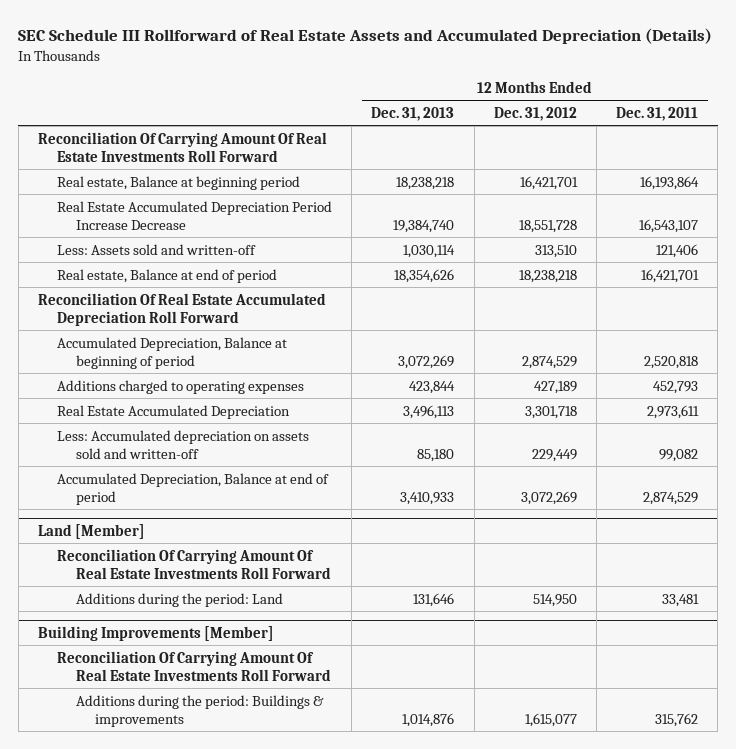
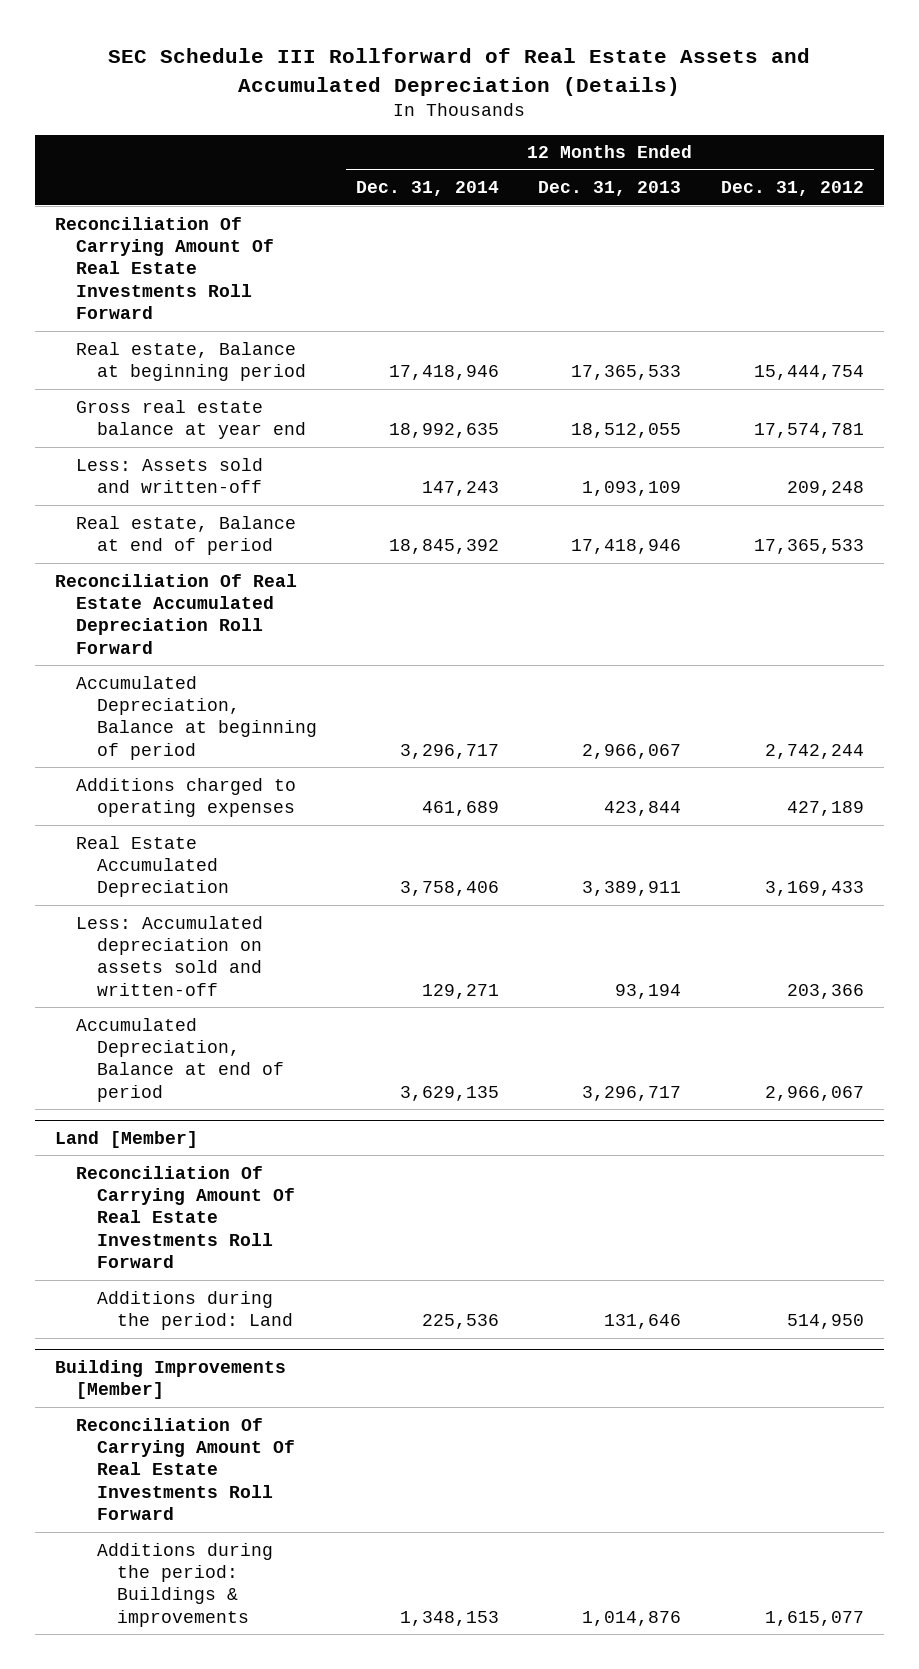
[616,106,699,121] Dec. 31, 2011 -> none
none -> [356,181,500,197] Dec. 31, 2014
[56,200,332,230] Real Estate Accumulated Depreciation Period Increase Decrease -> none
[396,176,455,190] 18,238,218 -> [571,364,682,380] 17,365,533
[519,175,578,190] 16,421,701 -> [753,364,864,380] 15,444,754
none -> [75,399,306,439] Gross real estate balance at year end
[403,244,456,258] 1,030,114 -> [582,480,682,496] 1,093,109
[534,244,577,258] 313,510 -> [786,480,864,496] 209,248
[394,268,455,283] 18,354,626 -> [571,538,682,554] 17,418,946
[518,269,577,283] 18,238,218 -> [753,538,864,554] 17,365,533
[398,354,455,369] 3,072,269 -> [582,743,682,759] 2,966,067
[521,355,577,369] 2,874,529 -> [764,743,864,759] 2,742,244
[403,404,455,419] 3,496,113 -> [582,881,682,897] 3,389,911
[524,405,577,419] 3,301,718 -> [764,881,864,897] 3,169,433
[417,448,455,462] 85,180 -> [615,983,682,999] 93,194
[531,448,577,462] 229,449 -> [786,983,864,999] 203,366
[400,491,455,505] 3,410,933 -> [582,1085,682,1101] 3,296,717
[520,490,577,505] 3,072,269 -> [764,1085,864,1101] 2,966,067

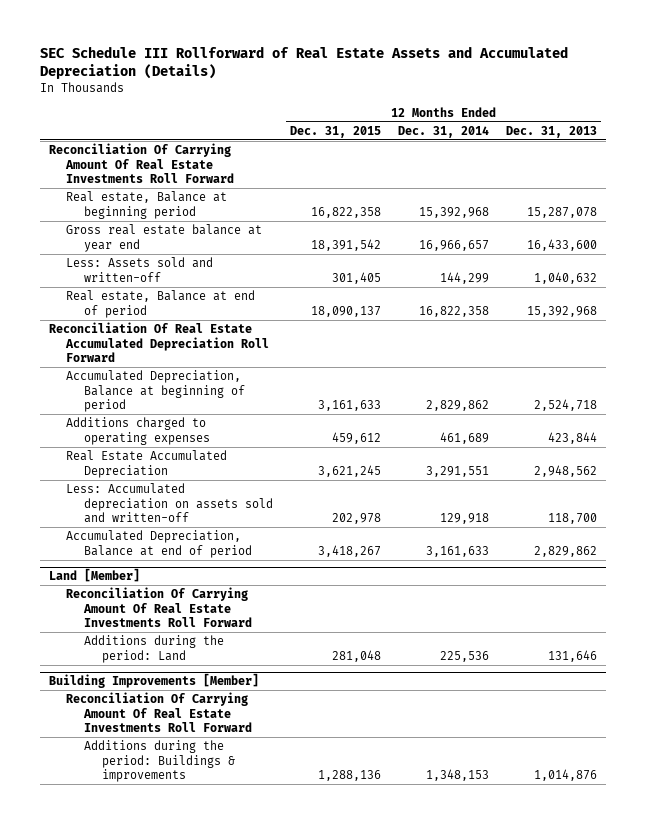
[720,181,864,197] Dec. 31, 2012 -> none
none -> [290,125,382,138] Dec. 31, 2015
[389,364,500,380] 17,418,946 -> [419,206,490,218] 15,392,968
[571,364,682,380] 17,365,533 -> [527,206,598,218] 15,287,078
[389,422,500,438] 18,992,635 -> [419,239,490,251] 16,966,657
[571,422,682,438] 18,512,055 -> [527,238,598,251] 16,433,600
[422,480,500,496] 147,243 -> [440,271,490,284] 144,299
[582,480,682,496] 1,093,109 -> [534,271,598,284] 1,040,632
[389,538,500,554] 18,845,392 -> [419,305,490,317] 16,822,358
[571,538,682,554] 17,418,946 -> [527,305,598,317] 15,392,968
[400,743,500,759] 3,296,717 -> [426,400,490,412] 2,829,862
[582,743,682,759] 2,966,067 -> [534,399,598,412] 2,524,718
[400,881,500,897] 3,758,406 -> [426,465,490,477] 3,291,551
[582,881,682,897] 3,389,911 -> [534,464,598,477] 2,948,562
[422,983,500,999] 129,271 -> [440,513,490,525] 129,918
[615,983,682,999] 93,194 -> [548,513,598,525] 118,700
[400,1085,500,1101] 3,629,135 -> [426,545,490,557] 3,161,633
[582,1085,682,1101] 3,296,717 -> [534,545,598,557] 2,829,862

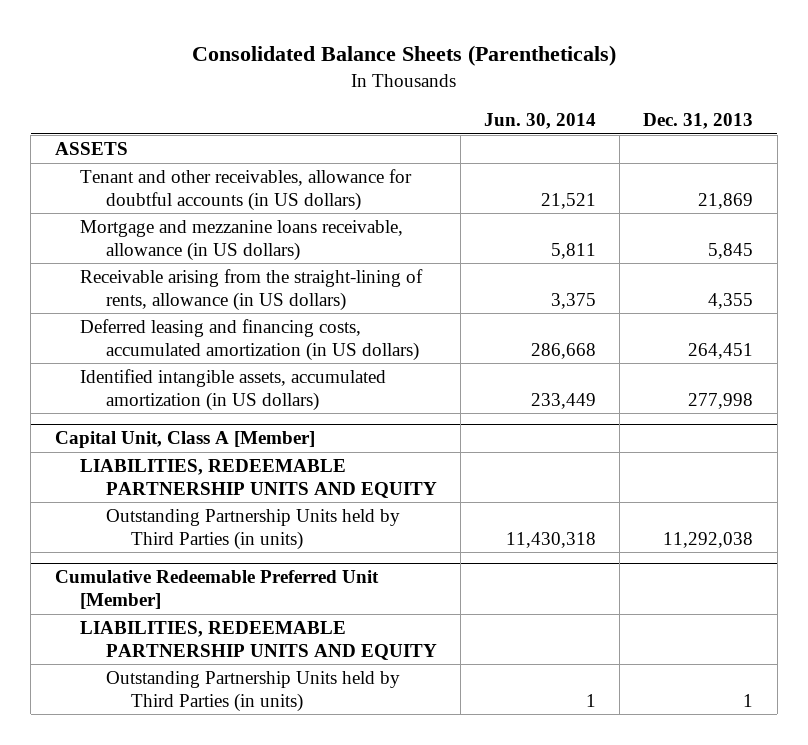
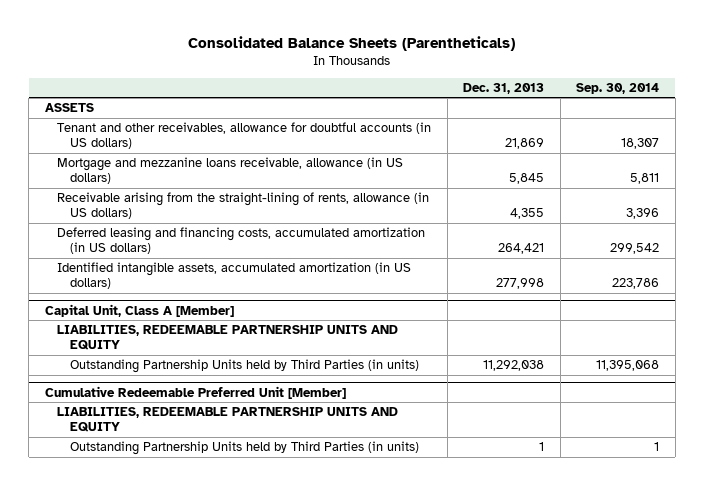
[484,113,597,130] Jun. 30, 2014 -> none
none -> [576,82,660,94] Sep. 30, 2014
[688,342,754,359] 264,451 -> [498,243,545,255] 264,421

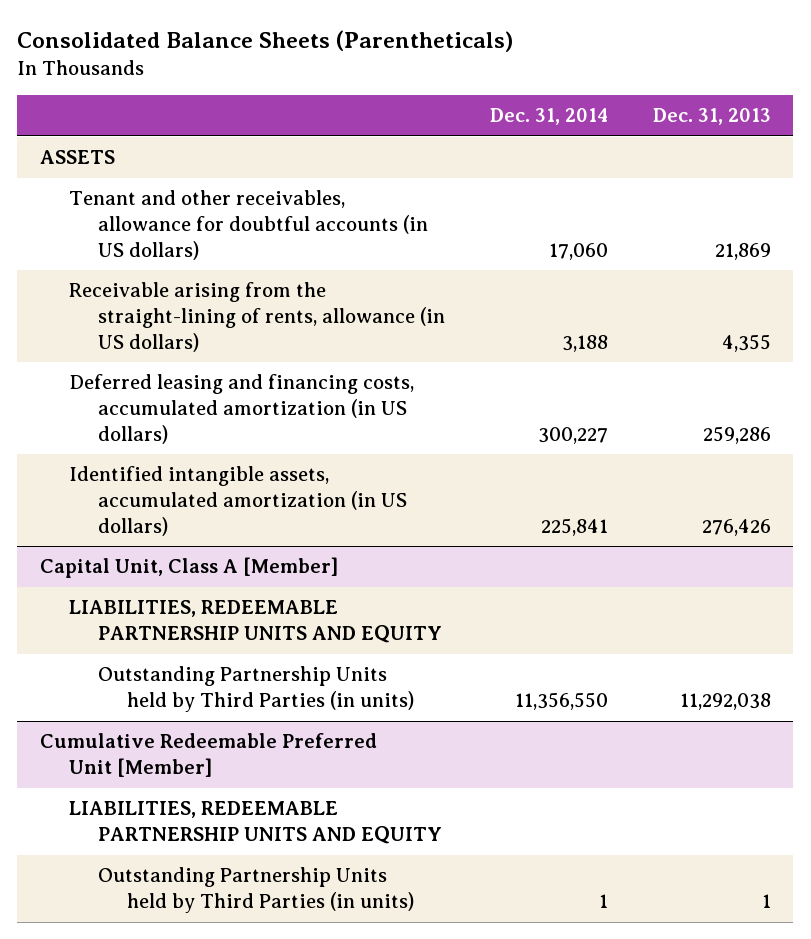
[576,82,660,94] Sep. 30, 2014 -> none
none -> [489,107,608,125] Dec. 31, 2014
[57,157,404,185] Mortgage and mezzanine loans receivable, allowance (in US dollars) -> none
[498,243,545,255] 264,421 -> [702,425,771,444] 259,286
[496,278,545,290] 277,998 -> [701,518,771,536] 276,426

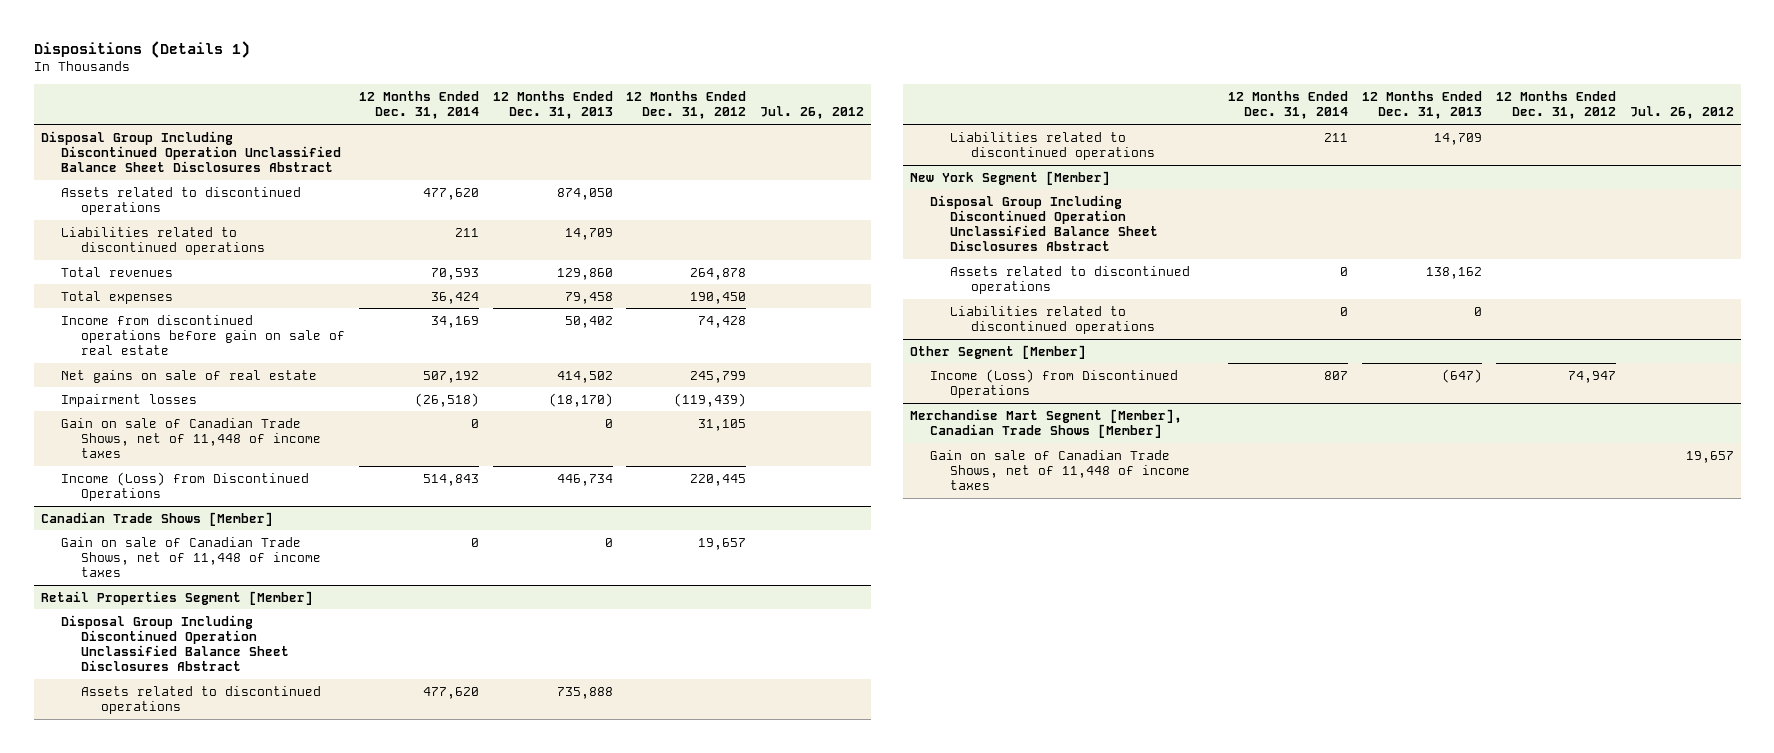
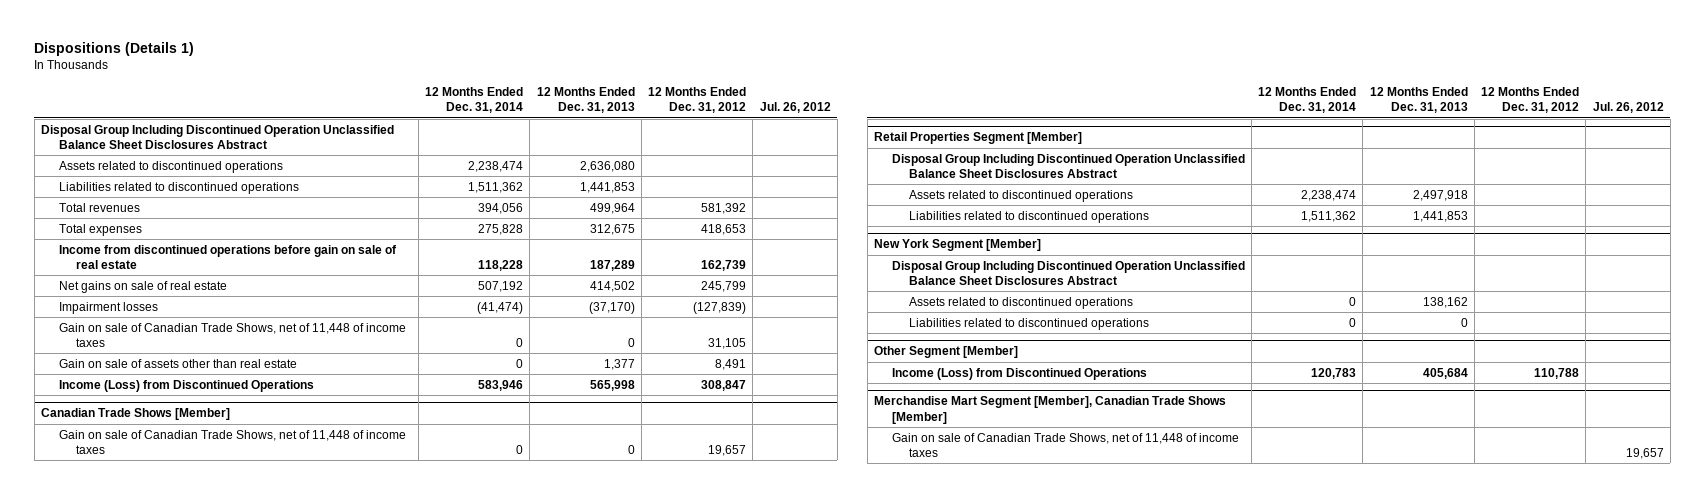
[422,187,479,200] 477,620 -> [468,160,524,172] 2,238,474
[556,187,613,200] 874,050 -> [579,160,635,172] 2,636,080
[454,227,479,237] 211 -> [468,181,524,193] 1,511,362
[564,227,613,240] 14,709 -> [579,181,635,193] 1,441,853
[430,267,479,280] 70,593 -> [478,202,524,214] 394,056
[556,267,613,280] 129,860 -> [589,202,635,214] 499,964
[690,267,747,280] 264,878 -> [701,202,747,214] 581,392
[430,291,479,304] 36,424 -> [478,223,524,235] 275,828
[564,291,613,304] 79,458 -> [589,223,635,235] 312,675
[690,291,747,304] 190,450 -> [701,223,747,235] 418,653
[430,315,479,328] 34,169 -> [478,260,524,272] 118,228
[564,315,613,328] 50,402 -> [589,260,635,272] 187,289
[698,315,747,328] 74,428 -> [701,260,747,272] 162,739
[414,392,479,407] (26,518) -> [477,301,524,314] (41,474)
[548,392,613,407] (18,170) -> [588,301,635,314] (37,170)
[674,392,747,407] (119,439) -> [693,301,747,314] (127,839)
none -> [58,358,297,368] Gain on sale of assets other than real estate
[422,473,479,486] 514,843 -> [478,379,524,391] 583,946
[556,473,613,486] 446,734 -> [589,379,635,391] 565,998
[690,473,747,486] 220,445 -> [701,379,747,391] 308,847
[422,686,479,699] 477,620 -> [1301,189,1357,201] 2,238,474
[556,686,613,699] 735,888 -> [1412,189,1468,201] 2,497,918
[1324,132,1349,142] 211 -> [1301,210,1357,222] 1,511,362
[1434,132,1483,145] 14,709 -> [1412,210,1468,222] 1,441,853
[1324,370,1349,380] 807 -> [1311,367,1357,379] 120,783
[1442,368,1483,383] (647) -> [1422,367,1468,379] 405,684
[1567,370,1616,383] 74,947 -> [1534,367,1580,379] 110,788

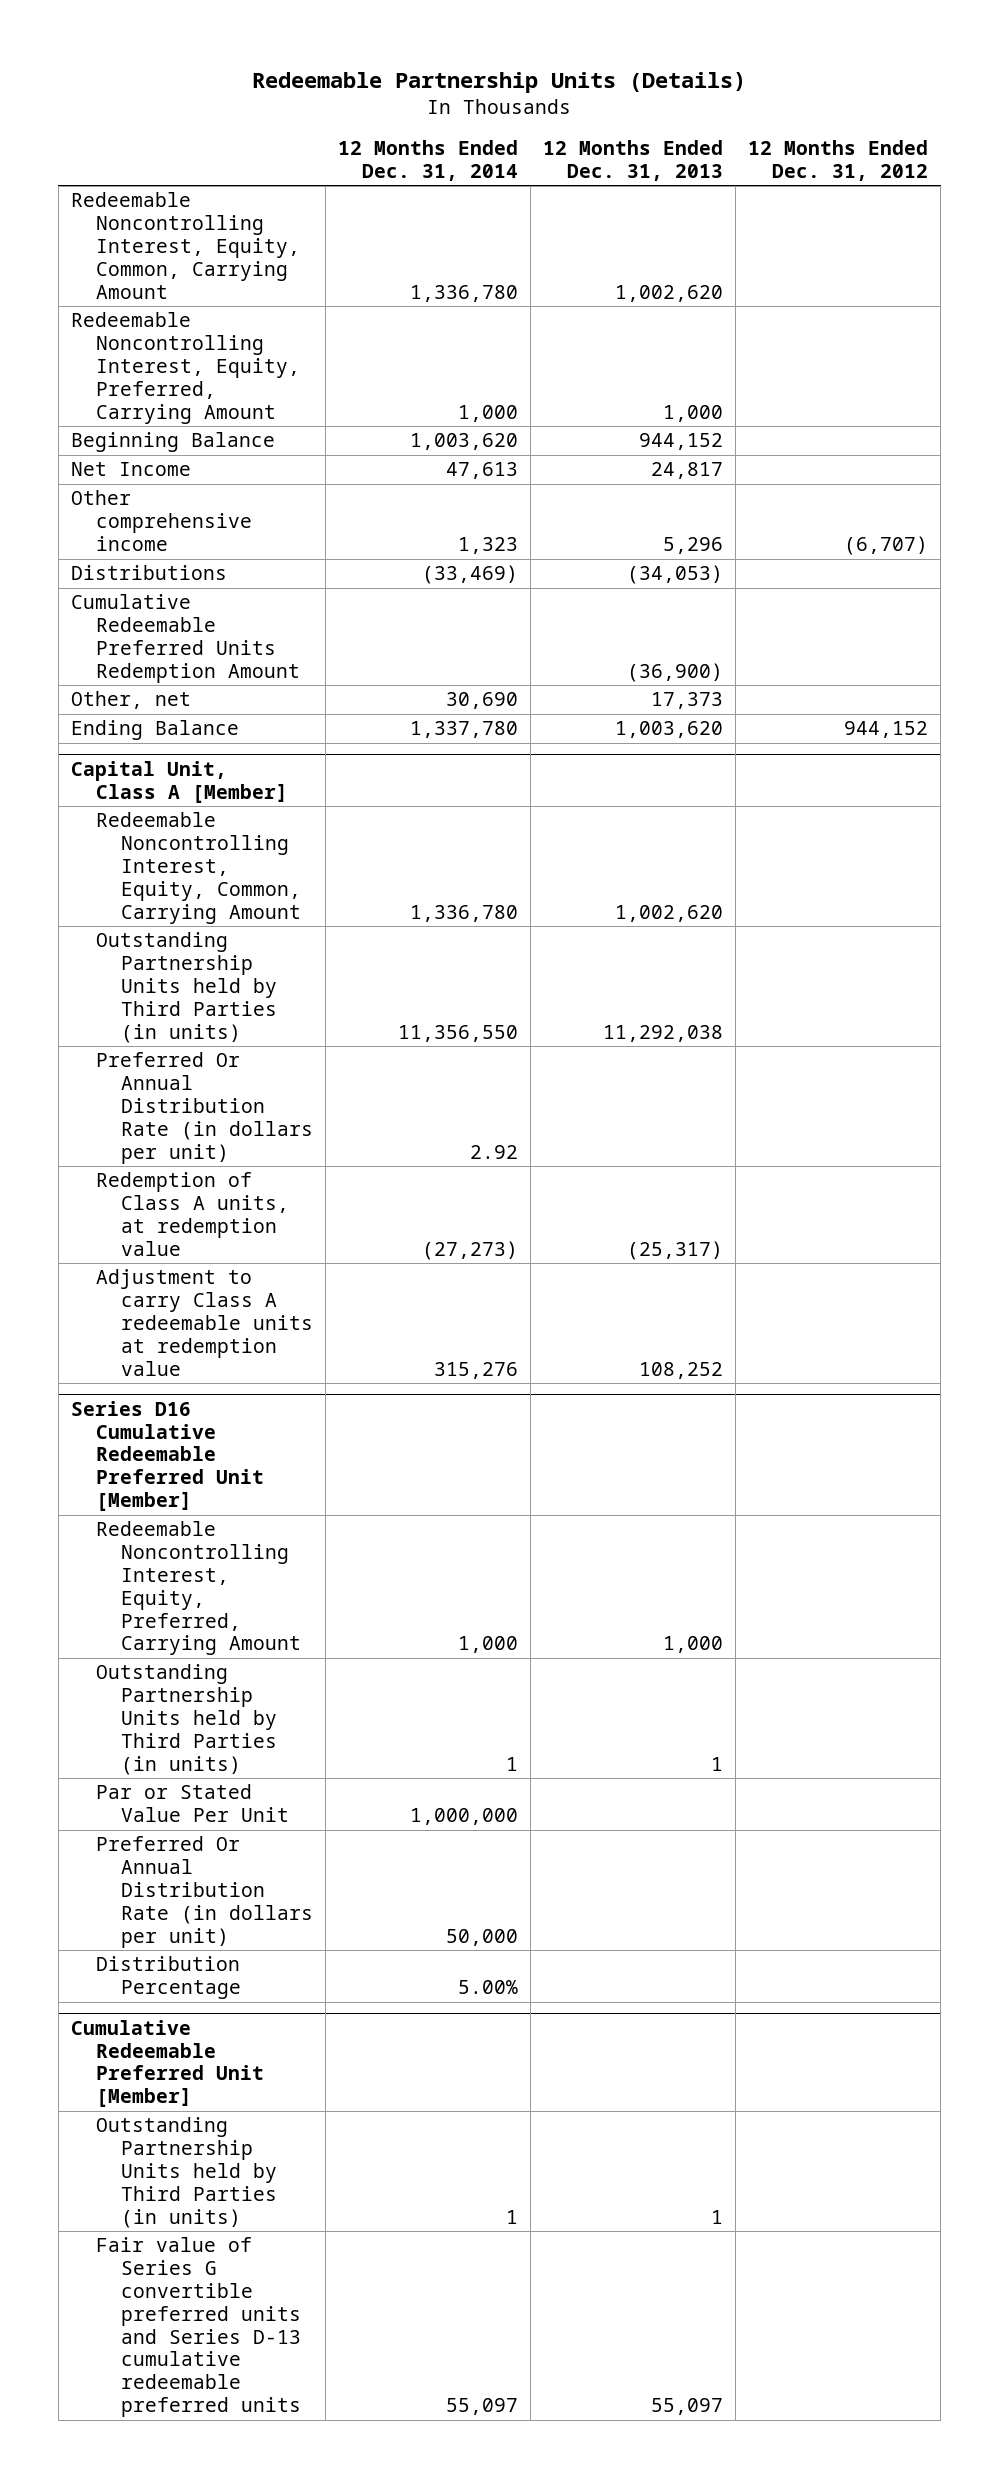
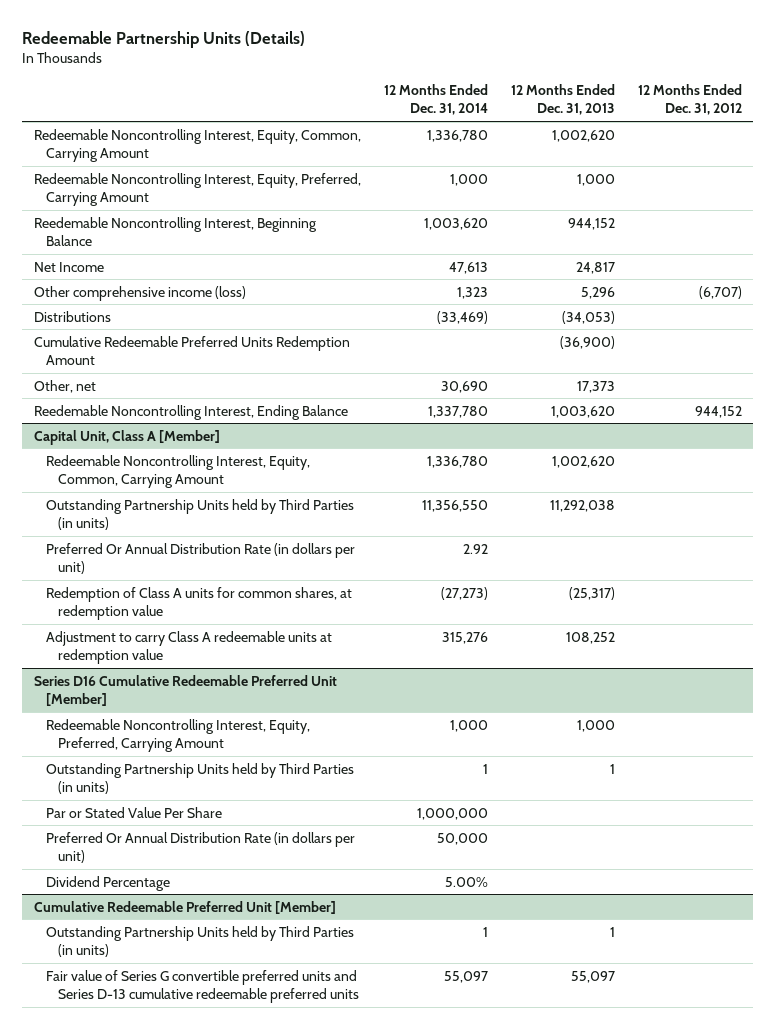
[70,432,275,453] Beginning Balance -> [33,216,317,246] Reedemable Noncontrolling Interest, Beginning Balance
[70,490,253,552] Other comprehensive income -> [33,285,246,301] Other comprehensive income (loss)
[70,720,239,741] Ending Balance -> [33,404,348,420] Reedemable Noncontrolling Interest, Ending Balance
[96,1172,290,1256] Redemption of Class A units, at redemption value -> [45,586,352,620] Redemption of Class A units for common shares, at redemption value
[96,1784,290,1823] Par or Stated Value Per Unit -> [45,806,222,818] Par or Stated Value Per Share
[96,1956,242,2000] Distribution Percentage -> [45,875,170,891] Dividend Percentage

